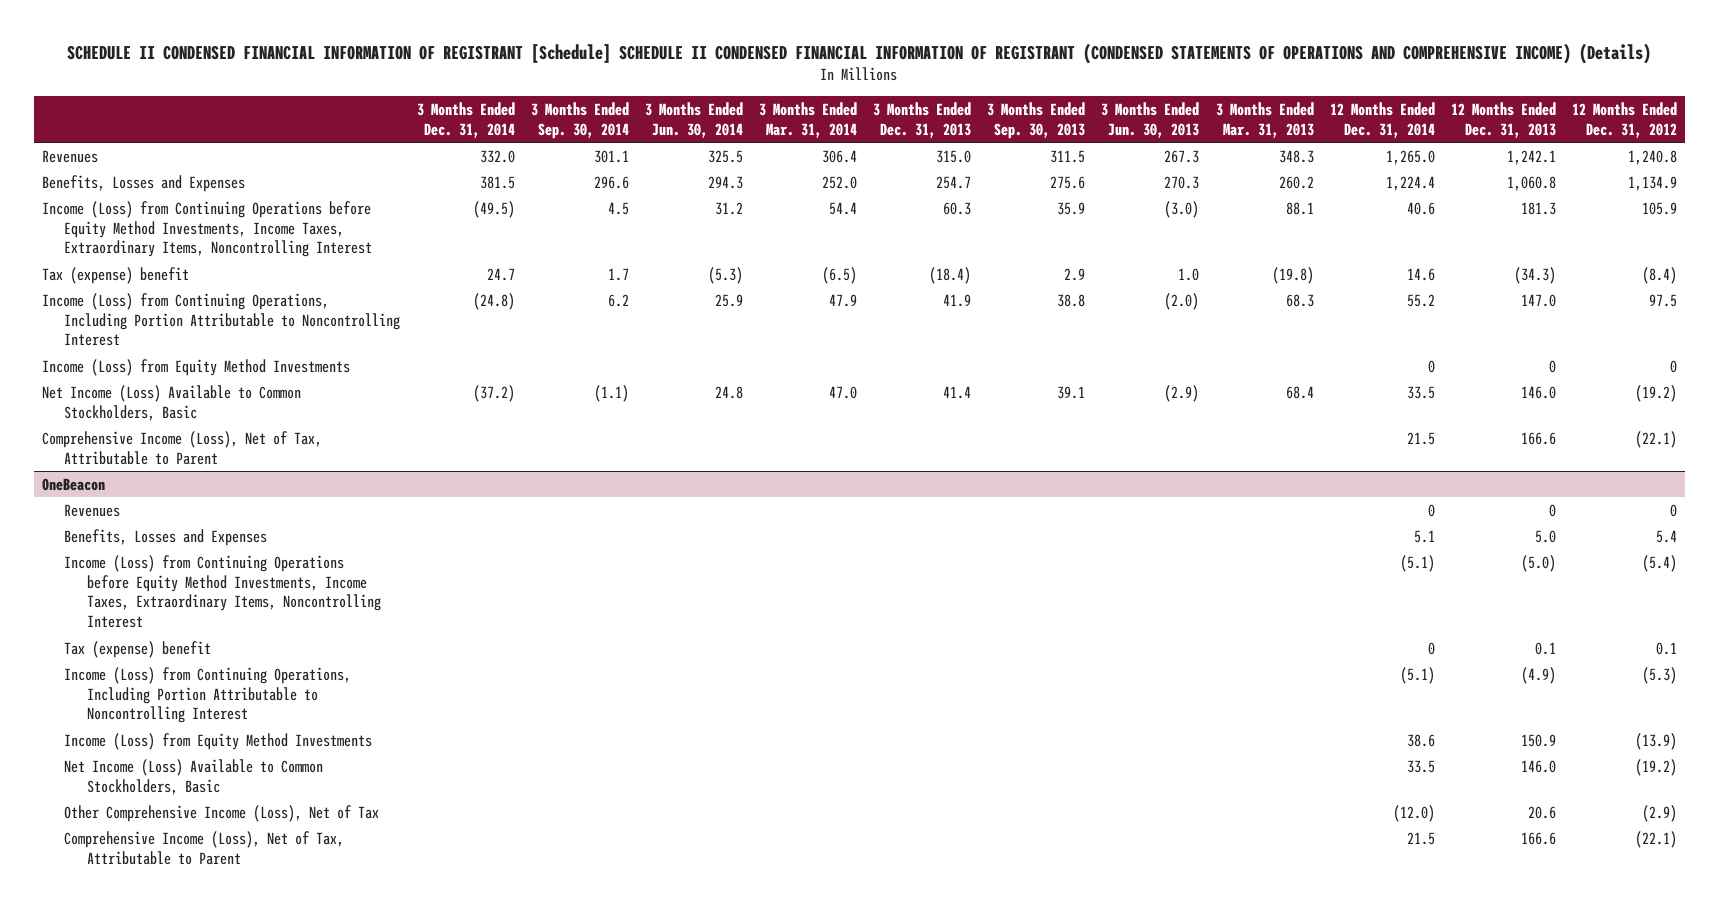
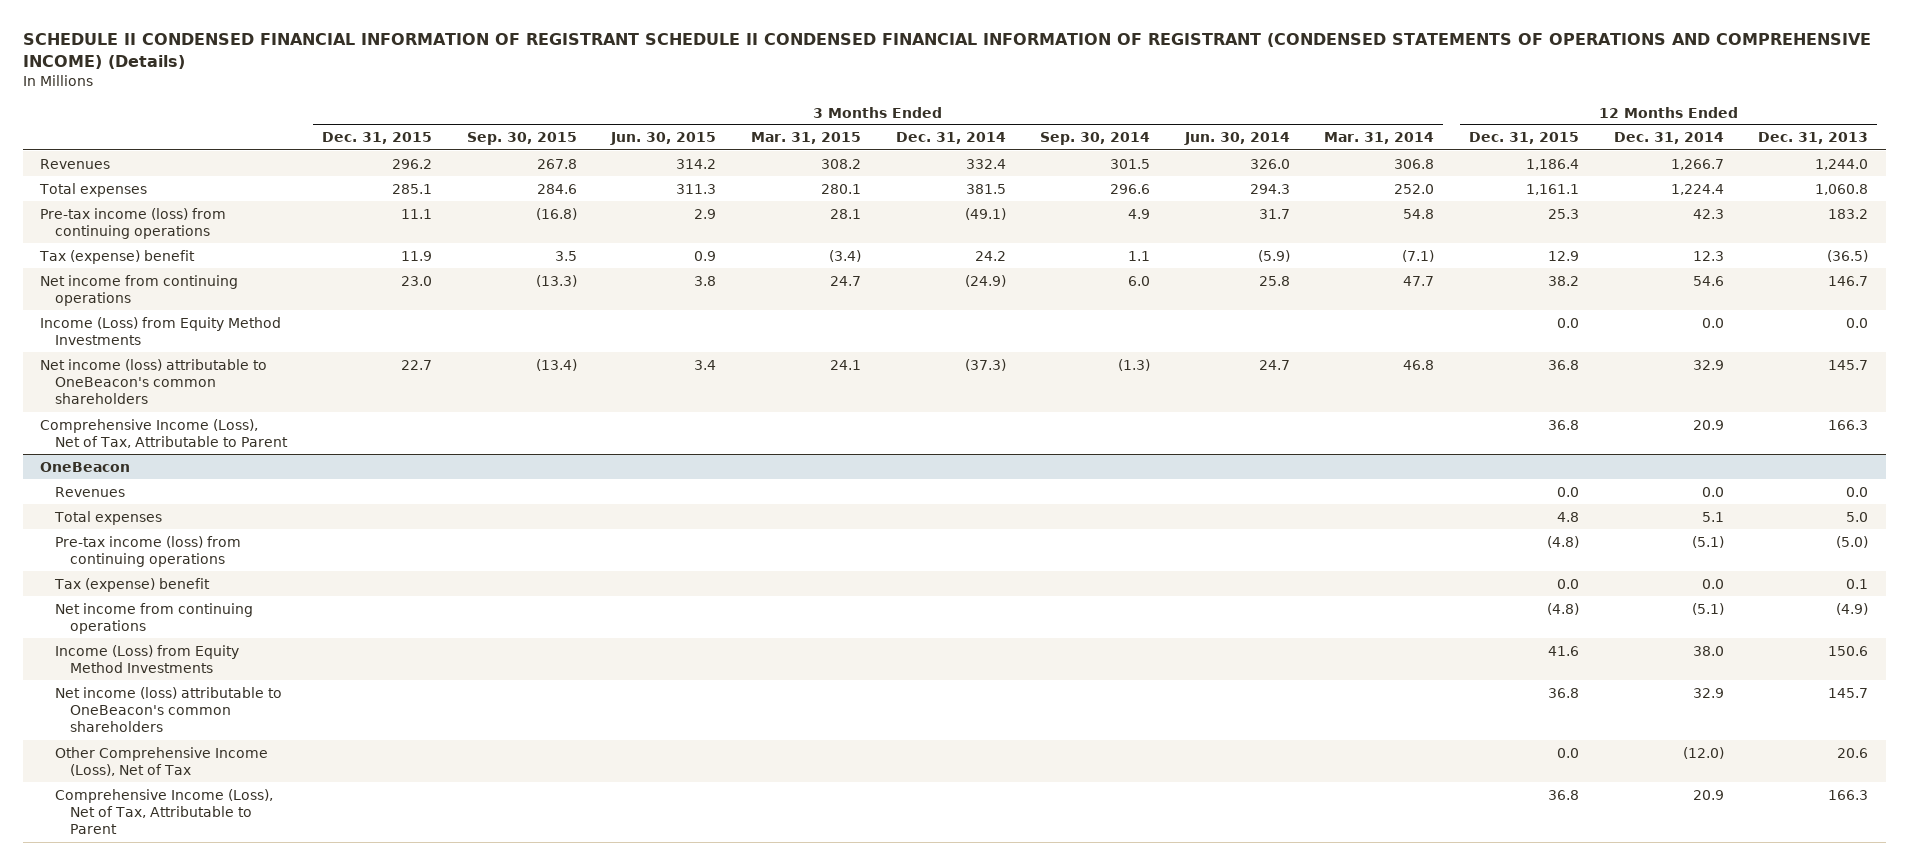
[67,42,1652,64] SCHEDULE II CONDENSED FINANCIAL INFORMATION OF REGISTRANT [Schedule] SCHEDULE II CONDENSED FINANCIAL INFORMATION OF REGISTRANT (CONDENSED STATEMENTS OF OPERATIONS AND COMPREHENSIVE INCOME) (Details) -> [22,32,1871,69] SCHEDULE II CONDENSED FINANCIAL INFORMATION OF REGISTRANT SCHEDULE II CONDENSED FINANCIAL INFORMATION OF REGISTRANT (CONDENSED STATEMENTS OF OPERATIONS AND COMPREHENSIVE INCOME) (Details)
[873,101,972,138] 3 Months Ended Dec. 31, 2013 -> none
[987,101,1086,139] 3 Months Ended Sep. 30, 2013 -> none
[1101,101,1200,138] 3 Months Ended Jun. 30, 2013 -> none
[1215,101,1314,138] 3 Months Ended Mar. 31, 2013 -> none
[1571,101,1677,138] 12 Months Ended Dec. 31, 2012 -> none
none -> [321,132,432,145] Dec. 31, 2015
none -> [466,132,577,146] Sep. 30, 2015
none -> [610,132,717,146] Jun. 30, 2015
none -> [750,132,861,145] Mar. 31, 2015
none -> [1469,132,1580,145] Dec. 31, 2015
[479,149,515,163] 332.0 -> [965,158,1006,169] 332.4
[593,149,629,163] 301.1 -> [1110,158,1151,169] 301.5
[707,149,743,163] 325.5 -> [1249,158,1290,169] 326.0
[822,149,858,163] 306.4 -> [1394,158,1435,169] 306.8
[1385,149,1435,165] 1,265.0 -> [1670,158,1724,170] 1,266.7
[1506,149,1556,165] 1,242.1 -> [1815,158,1869,170] 1,244.0
[42,174,246,192] Benefits, Losses and Expenses -> [39,182,148,197] Total expenses
[42,200,373,258] Income (Loss) from Continuing Operations before Equity Method Investments, Income Taxes, Extraordinary Items, Noncontrolling Interest -> [40,207,227,239] Pre-tax income (loss) from continuing operations
[472,200,515,218] (49.5) -> [964,207,1006,220] (49.1)
[607,201,629,215] 4.5 -> [1128,208,1151,219] 4.9
[714,201,743,215] 31.2 -> [1258,208,1290,219] 31.7
[829,201,858,215] 54.4 -> [1403,208,1435,219] 54.8
[1406,201,1435,215] 40.6 -> [1692,208,1724,219] 42.3
[1520,201,1556,215] 181.3 -> [1828,208,1869,219] 183.2
[486,267,515,281] 24.7 -> [974,250,1006,261] 24.2
[607,267,629,281] 1.7 -> [1128,250,1151,261] 1.1
[707,266,743,284] (5.3) -> [1257,249,1290,262] (5.9)
[822,266,858,284] (6.5) -> [1402,249,1435,262] (7.1)
[1406,267,1435,281] 14.6 -> [1692,250,1724,261] 12.3
[1513,266,1556,284] (34.3) -> [1827,249,1869,262] (36.5)
[42,292,401,347] Income (Loss) from Continuing Operations, Including Portion Attributable to Noncontrolling Interest -> [40,274,239,306] Net income from continuing operations
[472,292,515,310] (24.8) -> [964,274,1006,287] (24.9)
[607,293,629,307] 6.2 -> [1128,275,1151,286] 6.0
[714,293,743,307] 25.9 -> [1258,275,1290,286] 25.8
[829,293,858,307] 47.9 -> [1403,275,1435,286] 47.7
[1406,293,1435,307] 55.2 -> [1692,275,1724,286] 54.6
[1520,293,1556,307] 147.0 -> [1828,275,1869,286] 146.7
[1427,359,1435,373] 0 -> [1701,317,1724,328] 0.0
[1548,359,1556,373] 0 -> [1846,317,1869,328] 0.0
[42,384,302,421] Net Income (Loss) Available to Common Stockholders, Basic -> [40,358,268,405] Net income (loss) attributable to OneBeacon's common shareholders
[472,384,515,402] (37.2) -> [964,358,1006,371] (37.3)
[593,384,629,402] (1.1) -> [1118,358,1151,371] (1.3)
[714,385,743,399] 24.8 -> [1258,359,1290,370] 24.7
[829,385,858,399] 47.0 -> [1403,359,1435,370] 46.8
[1406,385,1435,399] 33.5 -> [1692,359,1724,370] 32.9
[1520,385,1556,399] 146.0 -> [1828,359,1869,370] 145.7
[1406,431,1435,445] 21.5 -> [1692,419,1724,430] 20.9
[1520,431,1556,445] 166.6 -> [1828,419,1869,430] 166.3
[1427,503,1435,517] 0 -> [1701,486,1724,497] 0.0
[1548,503,1556,517] 0 -> [1846,486,1869,497] 0.0
[64,528,268,546] Benefits, Losses and Expenses -> [54,510,163,525] Total expenses
[64,554,381,629] Income (Loss) from Continuing Operations before Equity Method Investments, Income Taxes, Extraordinary Items, Noncontrolling Interest -> [55,535,242,567] Pre-tax income (loss) from continuing operations
[1427,641,1435,655] 0 -> [1701,578,1724,589] 0.0
[64,666,352,724] Income (Loss) from Continuing Operations, Including Portion Attributable to Noncontrolling Interest -> [55,602,254,634] Net income from continuing operations
[1406,733,1435,747] 38.6 -> [1692,645,1724,656] 38.0
[1520,733,1556,747] 150.9 -> [1828,645,1869,656] 150.6
[64,758,324,795] Net Income (Loss) Available to Common Stockholders, Basic -> [55,686,283,733] Net income (loss) attributable to OneBeacon's common shareholders
[1406,759,1435,773] 33.5 -> [1692,687,1724,698] 32.9
[1520,759,1556,773] 146.0 -> [1828,687,1869,698] 145.7
[1406,831,1435,845] 21.5 -> [1692,789,1724,800] 20.9
[1520,831,1556,845] 166.6 -> [1828,789,1869,800] 166.3

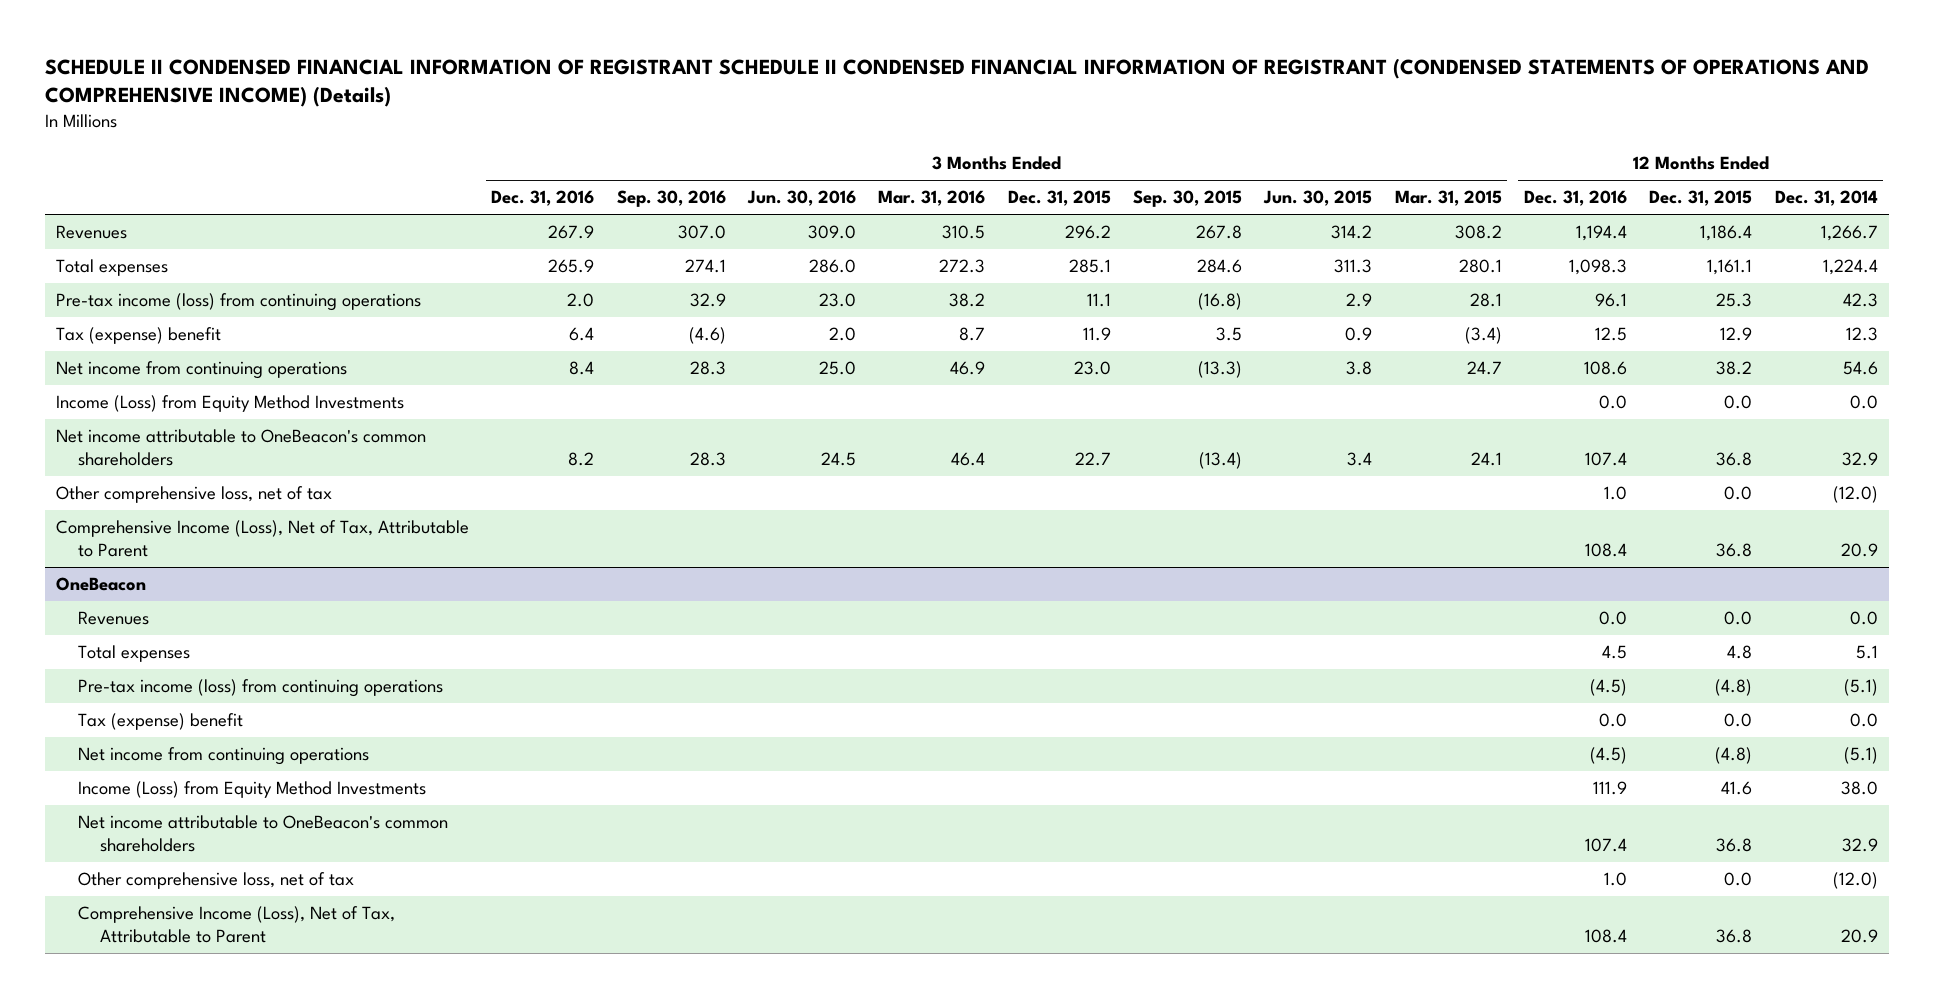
[895,132,1006,145] Dec. 31, 2014 -> none
[1040,132,1151,146] Sep. 30, 2014 -> none
[1183,132,1290,146] Jun. 30, 2014 -> none
[1324,132,1435,145] Mar. 31, 2014 -> none
[1758,132,1869,145] Dec. 31, 2013 -> none
none -> [491,190,595,207] Dec. 31, 2016
none -> [616,190,726,208] Sep. 30, 2016
none -> [747,190,857,207] Jun. 30, 2016
none -> [878,190,986,207] Mar. 31, 2016
none -> [1524,190,1628,207] Dec. 31, 2016
[40,358,268,405] Net income (loss) attributable to OneBeacon's common shareholders -> [56,429,427,467] Net income attributable to OneBeacon's common shareholders
none -> [56,486,333,504] Other comprehensive loss, net of tax
[55,686,283,733] Net income (loss) attributable to OneBeacon's common shareholders -> [78,815,449,853] Net income attributable to OneBeacon's common shareholders
[55,746,269,776] Other Comprehensive Income (Loss), Net of Tax -> [78,872,355,890] Other comprehensive loss, net of tax

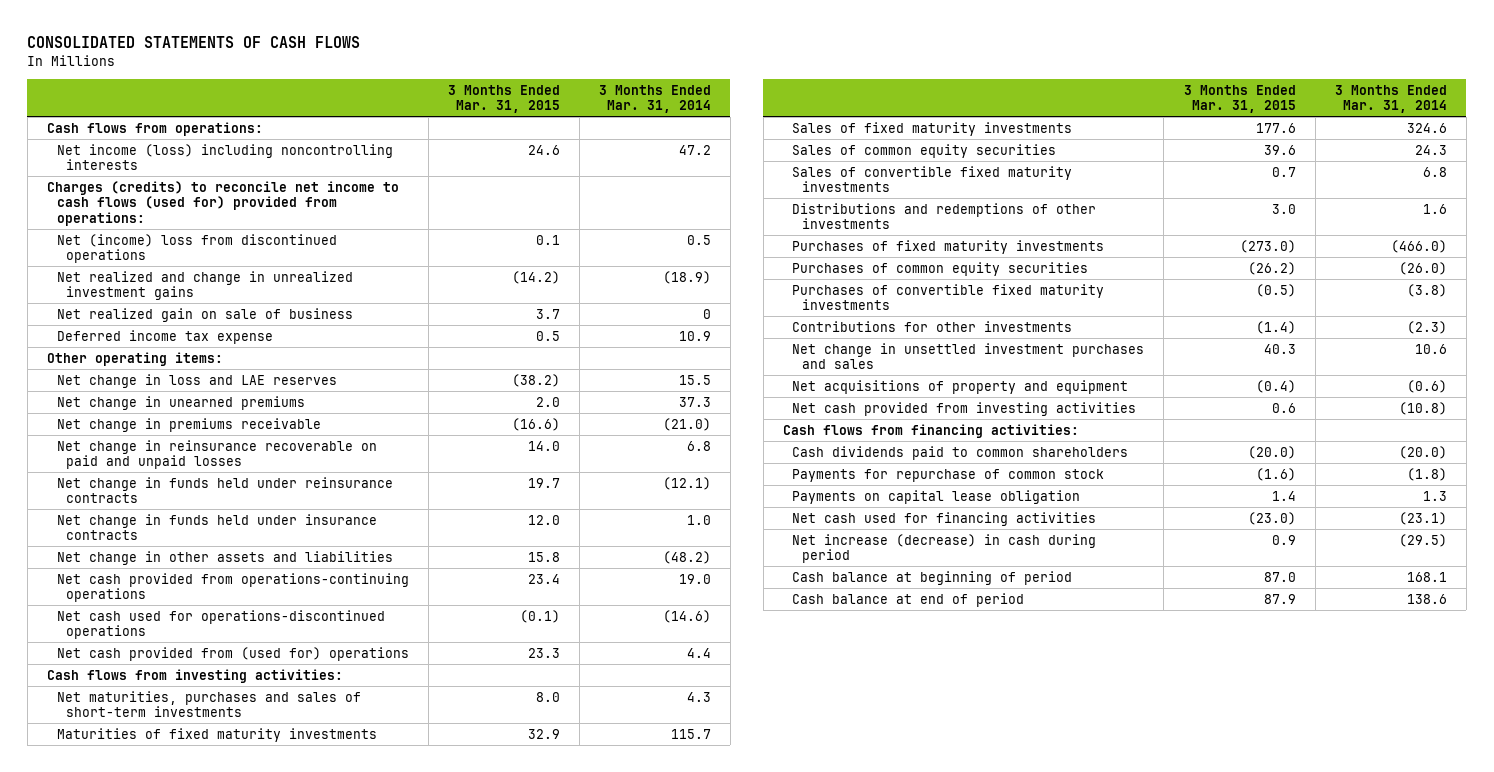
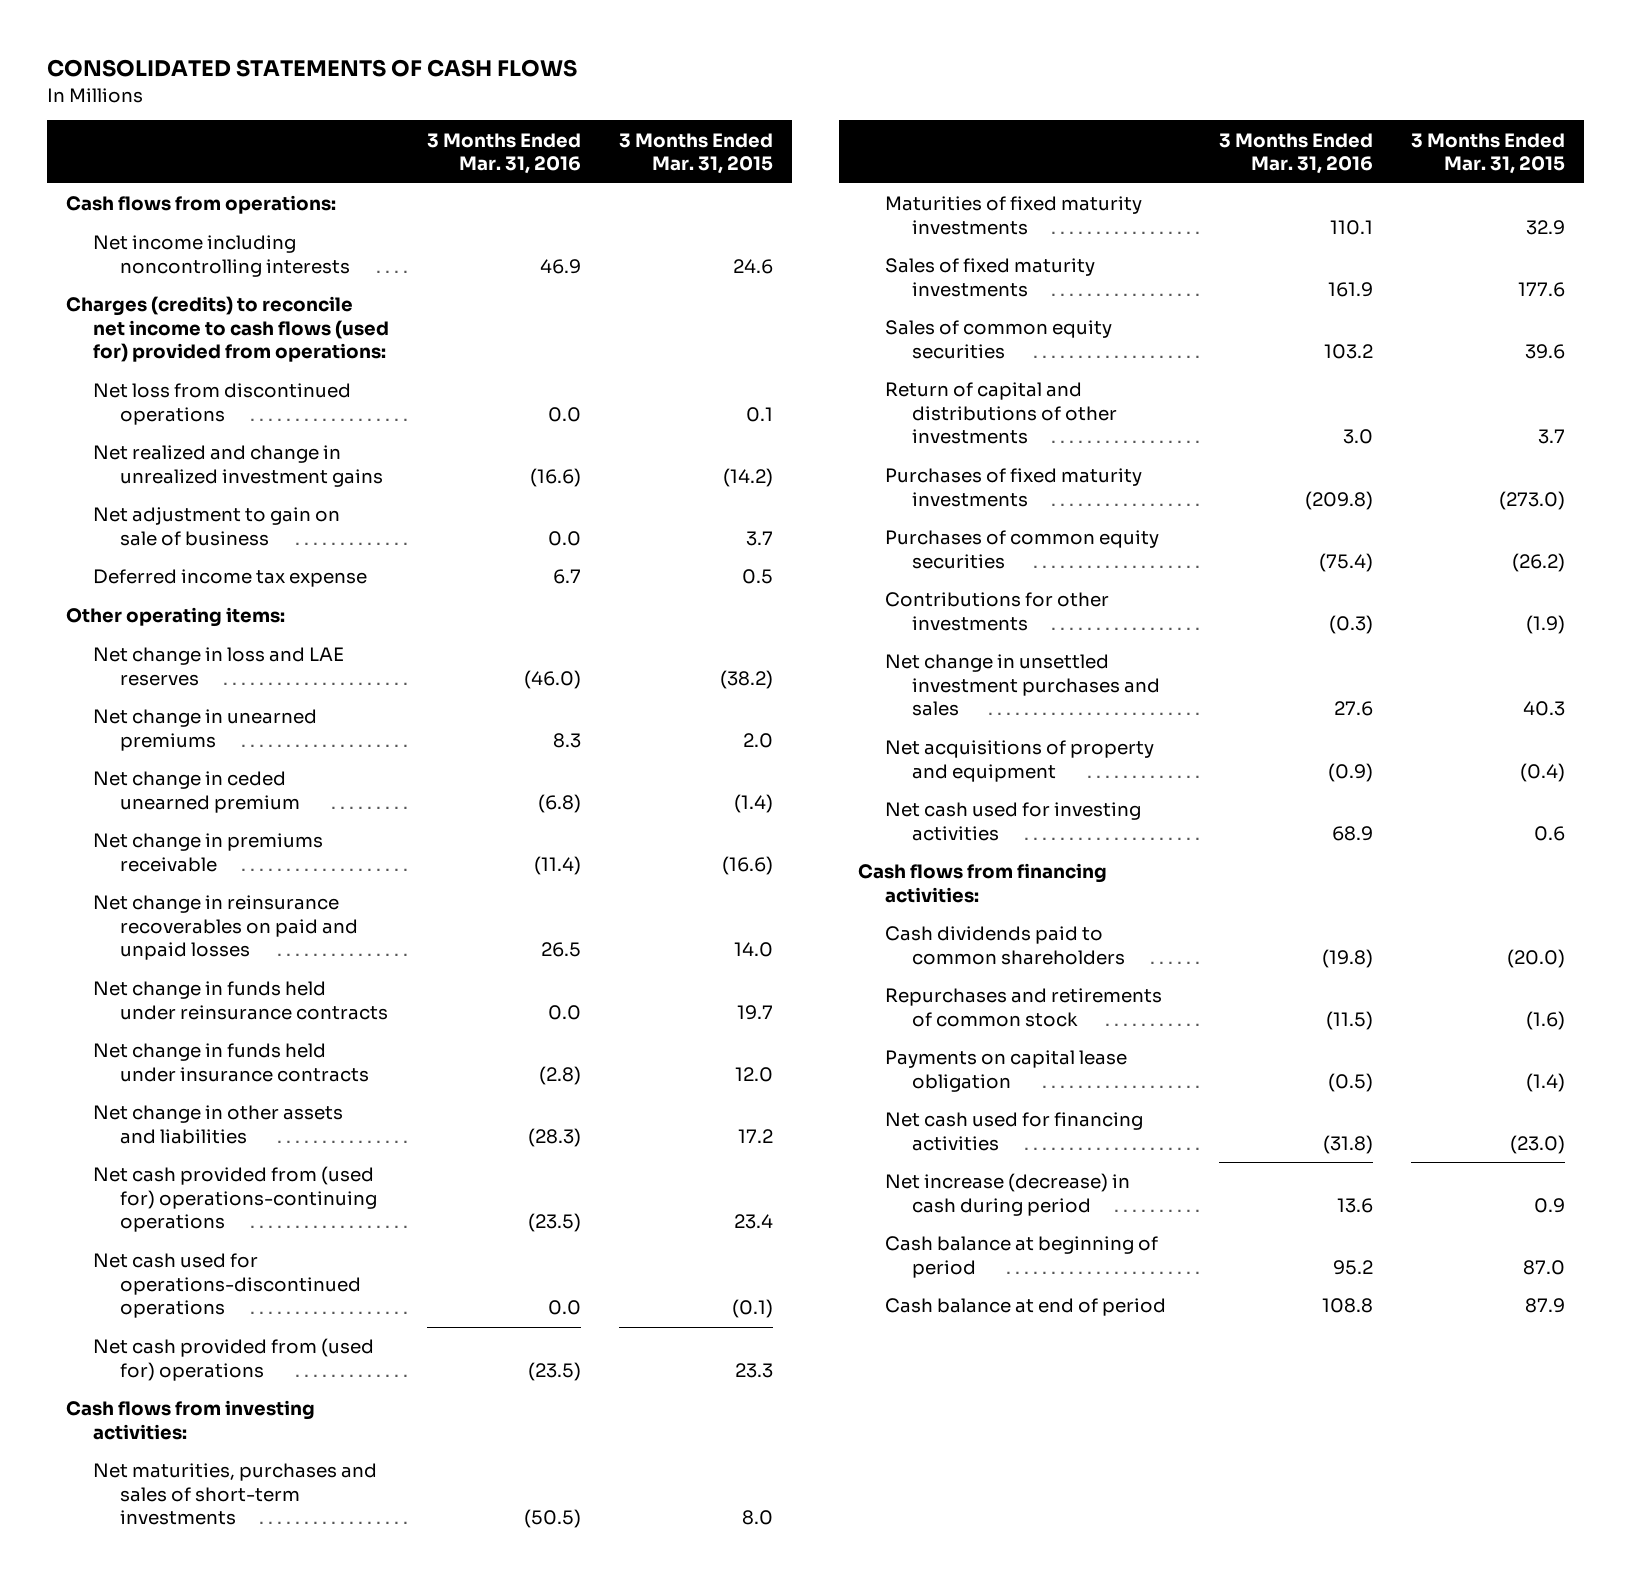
[598,84,711,114] 3 Months Ended Mar. 31, 2014 -> none
none -> [427,132,582,175] 3 Months Ended Mar. 31, 2016
[56,143,393,171] Net income (loss) including noncontrolling interests -> [93,235,351,277] Net income including noncontrolling interests
[56,233,337,264] Net (income) loss from discontinued operations -> [93,383,352,425] Net loss from discontinued operations
[56,307,353,322] Net realized gain on sale of business -> [93,507,341,546] Net adjustment to gain on sale of business
none -> [93,771,301,813] Net change in ceded unearned premium
[56,439,377,470] Net change in reinsurance recoverable on paid and unpaid losses -> [93,895,359,961] Net change in reinsurance recoverables on paid and unpaid losses
[527,551,560,562] 15.8 -> [738,1128,774,1143] 17.2
[56,572,409,603] Net cash provided from operations-continuing operations -> [93,1166,378,1233] Net cash provided from (used for) operations-continuing operations
[792,165,1073,193] Sales of convertible fixed maturity investments -> none
[792,202,1097,230] Distributions and redemptions of other investments -> [885,382,1118,445] Return of capital and distributions of other investments
[1271,203,1296,214] 3.0 -> [1538,429,1566,445] 3.7
[792,283,1105,311] Purchases of convertible fixed maturity investments -> none
[1255,320,1296,334] (1.4) -> [1526,614,1566,634] (1.9)
[792,401,1137,416] Net cash provided from investing activities -> [885,802,1142,841] Net cash used for investing activities
[792,468,1105,482] Payments for repurchase of common stock -> [885,988,1163,1027] Repurchases and retirements of common stock
[1271,490,1296,501] 1.4 -> [1526,1072,1566,1092] (1.4)

